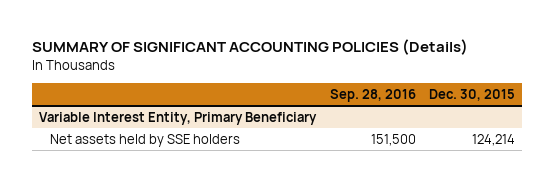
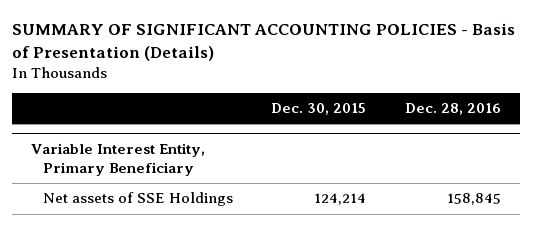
[32,39,469,56] SUMMARY OF SIGNIFICANT ACCOUNTING POLICIES (Details) -> [12,23,516,61] SUMMARY OF SIGNIFICANT ACCOUNTING POLICIES - Basis of Presentation (Details)
[329,88,416,102] Sep. 28, 2016 -> none
none -> [405,103,502,116] Dec. 28, 2016
[49,133,240,147] Net assets held by SSE holders -> [42,192,233,207] Net assets of SSE Holdings

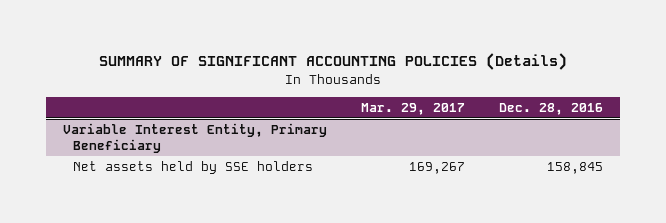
[12,23,516,61] SUMMARY OF SIGNIFICANT ACCOUNTING POLICIES - Basis of Presentation (Details) -> [98,53,567,71] SUMMARY OF SIGNIFICANT ACCOUNTING POLICIES (Details)
[271,103,367,116] Dec. 30, 2015 -> none
none -> [360,102,465,115] Mar. 29, 2017
[42,192,233,207] Net assets of SSE Holdings -> [73,161,314,175] Net assets held by SSE holders

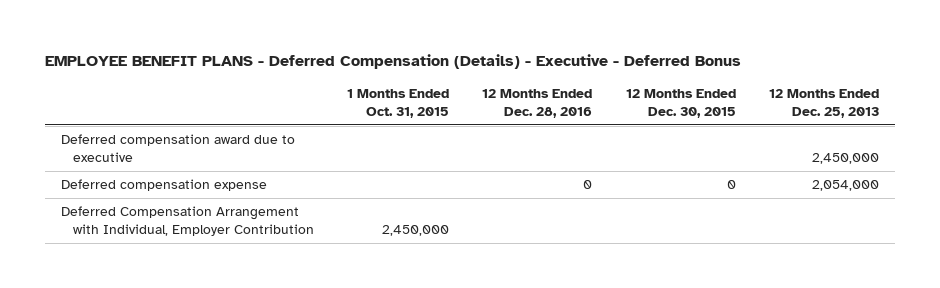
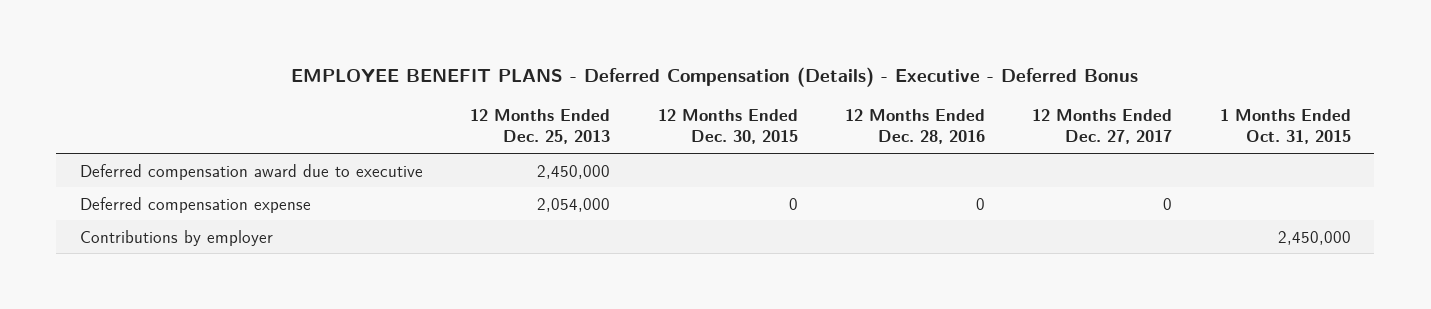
none -> [1032,109,1173,145] 12 Months Ended Dec. 27, 2017
[61,206,315,236] Deferred Compensation Arrangement with Individual, Employer Contribution -> [80,229,274,246] Contributions by employer

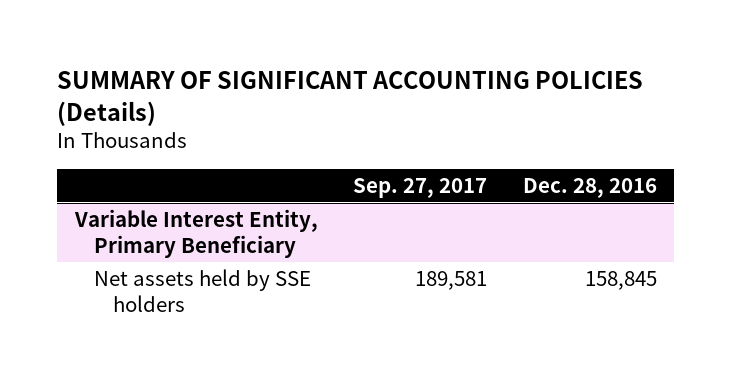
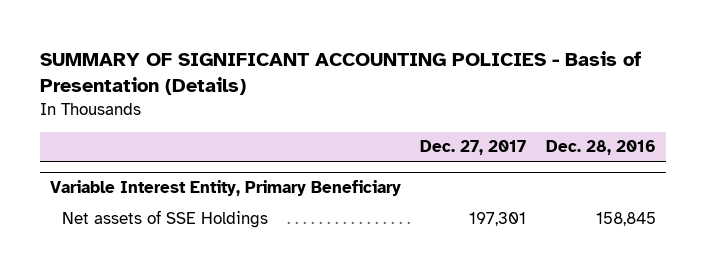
[57,71,644,126] SUMMARY OF SIGNIFICANT ACCOUNTING POLICIES (Details) -> [39,50,641,96] SUMMARY OF SIGNIFICANT ACCOUNTING POLICIES - Basis of Presentation (Details)
[353,177,488,198] Sep. 27, 2017 -> none
none -> [420,140,527,156] Dec. 27, 2017
[93,268,311,313] Net assets held by SSE holders -> [61,209,268,228] Net assets of SSE Holdings

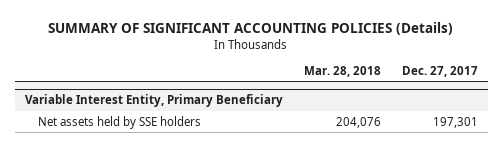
[39,50,641,96] SUMMARY OF SIGNIFICANT ACCOUNTING POLICIES - Basis of Presentation (Details) -> [48,21,454,35] SUMMARY OF SIGNIFICANT ACCOUNTING POLICIES (Details)
[545,140,656,156] Dec. 28, 2016 -> none
none -> [303,65,381,77] Mar. 28, 2018
[61,209,268,228] Net assets of SSE Holdings -> [38,115,202,129] Net assets held by SSE holders

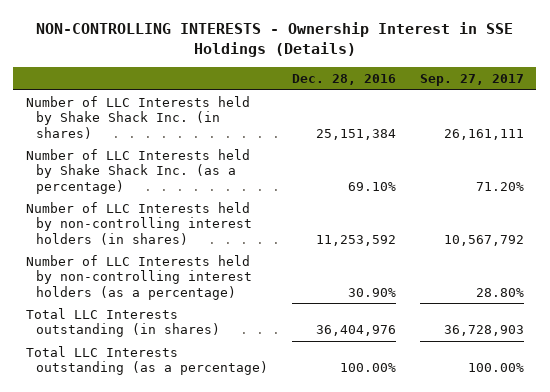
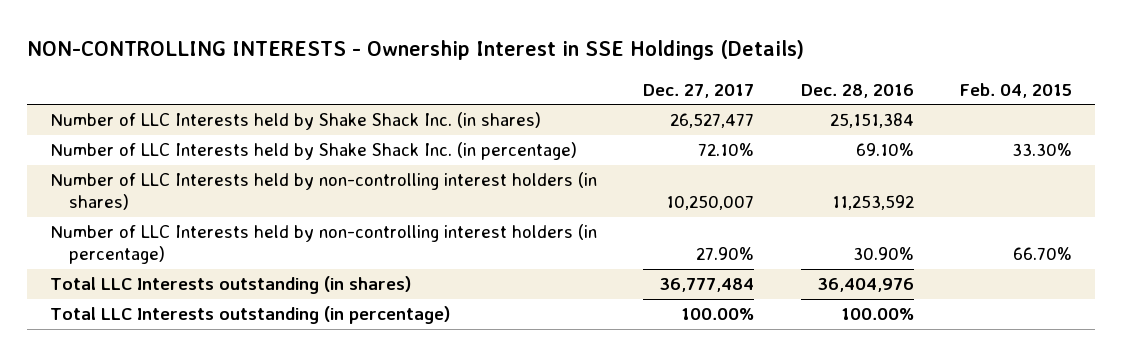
[420,74,525,87] Sep. 27, 2017 -> none
none -> [643,83,755,98] Dec. 27, 2017
none -> [960,82,1073,98] Feb. 04, 2015
[25,148,250,194] Number of LLC Interests held by Shake Shack Inc. (as a percentage) -> [50,142,578,161] Number of LLC Interests held by Shake Shack Inc. (in percentage)
[25,254,252,300] Number of LLC Interests held by non-controlling interest holders (as a percentage) -> [50,224,598,265] Number of LLC Interests held by non-controlling interest holders (in percentage)
[25,345,268,376] Total LLC Interests outstanding (as a percentage) -> [50,306,451,325] Total LLC Interests outstanding (in percentage)

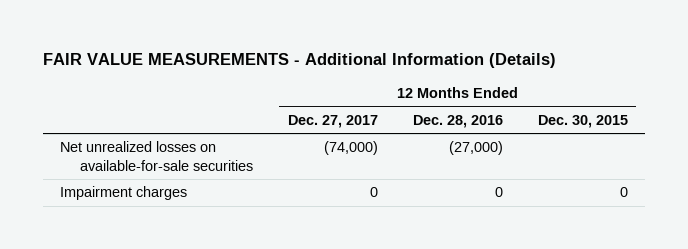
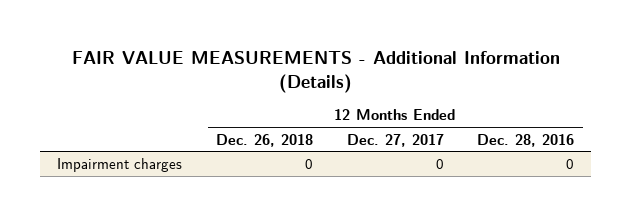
[537,114,628,128] Dec. 30, 2015 -> none
none -> [215,133,313,147] Dec. 26, 2018
[60,141,254,171] Net unrealized losses on available-for-sale securities -> none

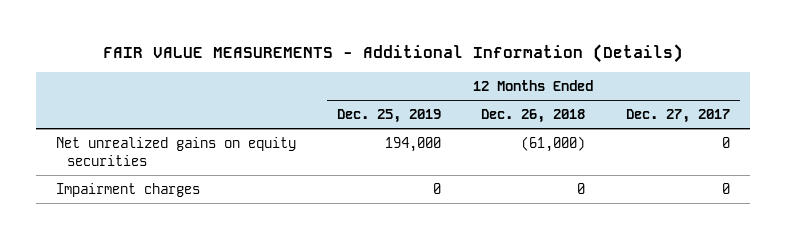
[477,133,575,147] Dec. 28, 2016 -> none
none -> [336,109,441,124] Dec. 25, 2019
none -> [56,137,297,167] Net unrealized gains on equity securities

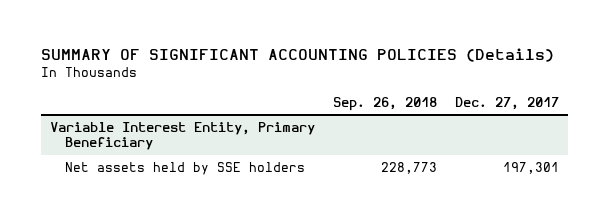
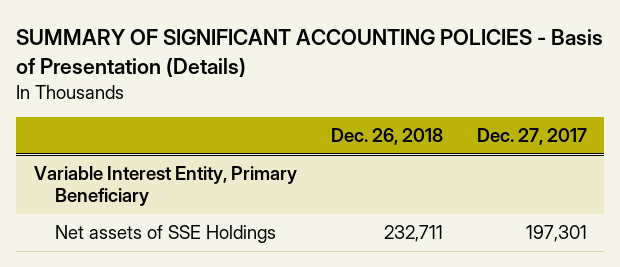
[41,48,555,63] SUMMARY OF SIGNIFICANT ACCOUNTING POLICIES (Details) -> [16,29,604,77] SUMMARY OF SIGNIFICANT ACCOUNTING POLICIES - Basis of Presentation (Details)
[332,96,437,111] Sep. 26, 2018 -> none
none -> [330,128,443,146] Dec. 26, 2018
[64,162,305,176] Net assets held by SSE holders -> [55,225,277,244] Net assets of SSE Holdings

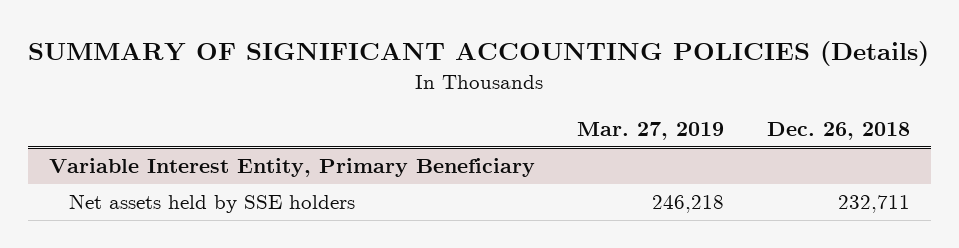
[16,29,604,77] SUMMARY OF SIGNIFICANT ACCOUNTING POLICIES - Basis of Presentation (Details) -> [28,41,930,67] SUMMARY OF SIGNIFICANT ACCOUNTING POLICIES (Details)
[476,128,587,146] Dec. 27, 2017 -> none
none -> [577,121,725,140] Mar. 27, 2019
[55,225,277,244] Net assets of SSE Holdings -> [68,194,355,214] Net assets held by SSE holders

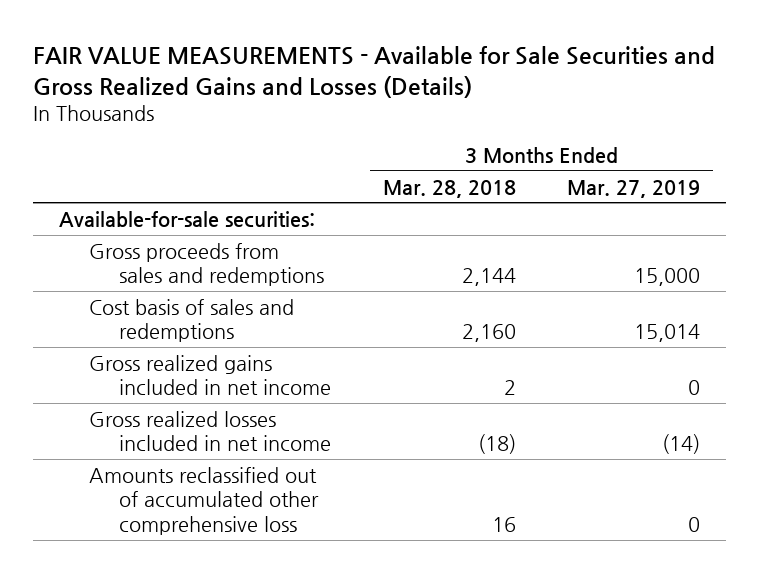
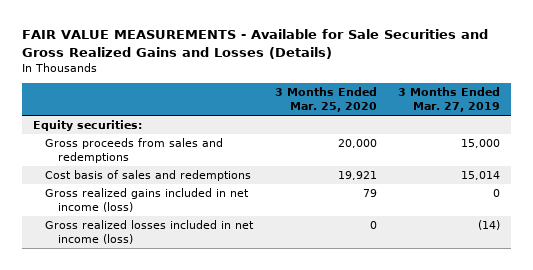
[382,179,516,198] Mar. 28, 2018 -> none
none -> [274,87,377,112] 3 Months Ended Mar. 25, 2020
[59,210,316,228] Available-for-sale securities: -> [32,120,142,132] Equity securities:
[89,466,320,535] Amounts reclassified out of accumulated other comprehensive loss -> none
[89,354,332,396] Gross realized gains included in net income -> [45,188,250,212] Gross realized gains included in net income (loss)
[89,410,332,452] Gross realized losses included in net income -> [45,220,255,244] Gross realized losses included in net income (loss)

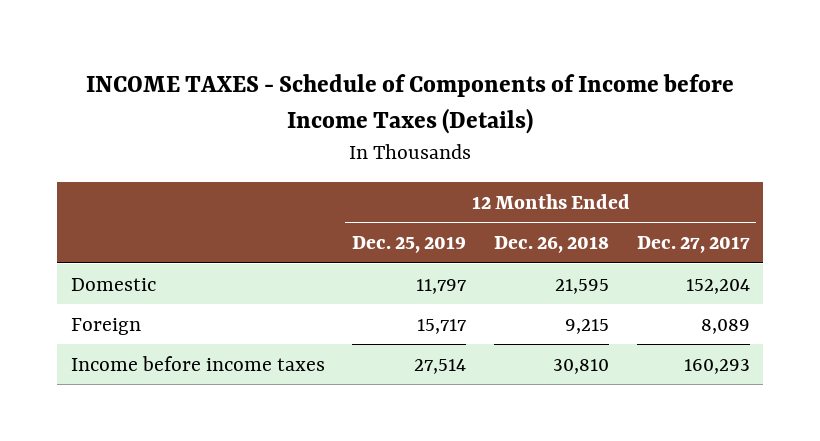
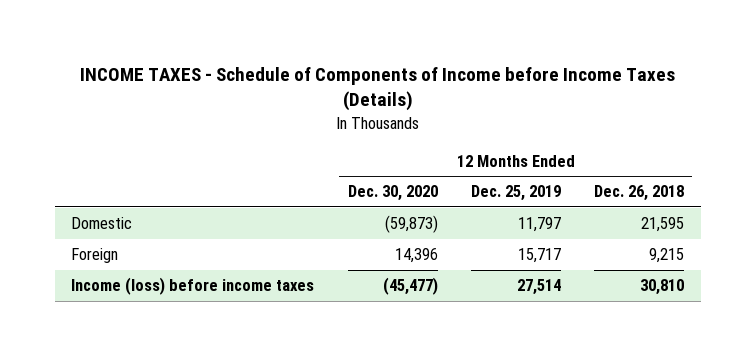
[636,236,750,254] Dec. 27, 2017 -> none
none -> [347,185,438,202] Dec. 30, 2020
[70,355,325,371] Income before income taxes -> [71,277,315,296] Income (loss) before income taxes

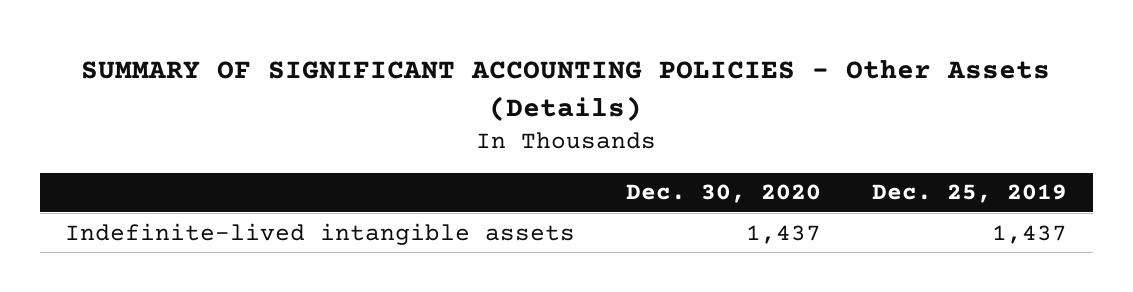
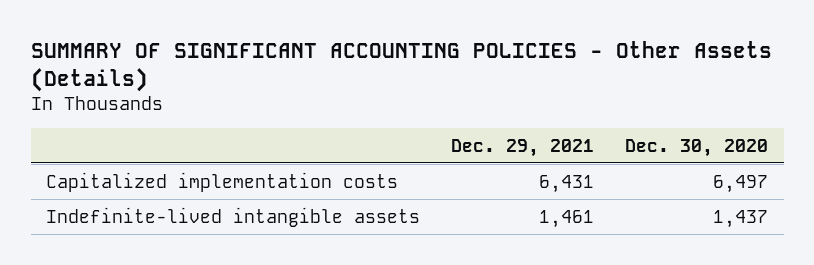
[872,184,1068,204] Dec. 25, 2019 -> none
none -> [451,138,595,157] Dec. 29, 2021
none -> [46,171,399,192] Capitalized implementation costs

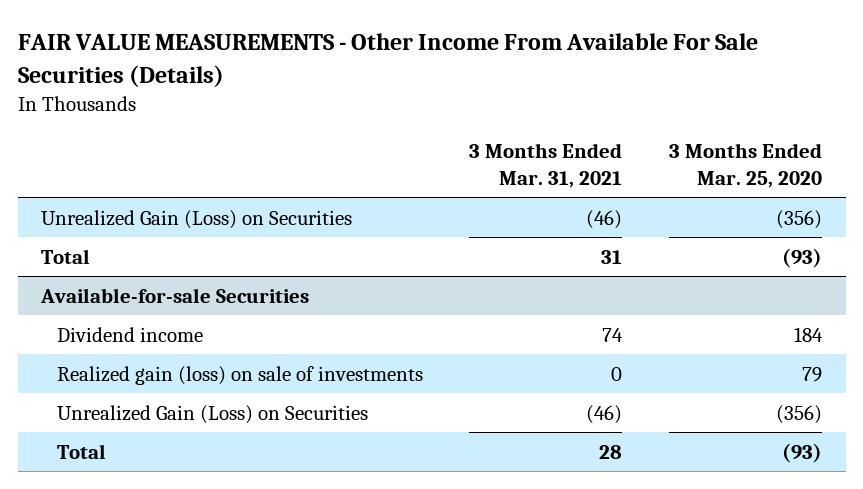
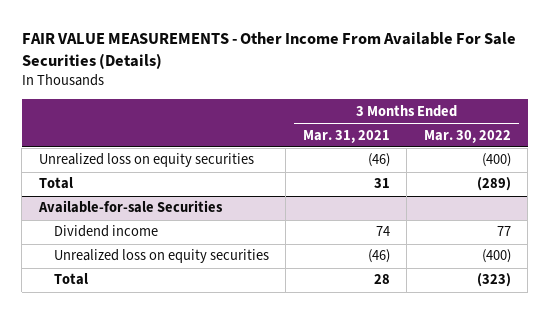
[669,143,823,188] 3 Months Ended Mar. 25, 2020 -> none
none -> [423,129,511,143] Mar. 30, 2022
[40,209,352,229] Unrealized Gain (Loss) on Securities -> [38,153,254,168] Unrealized loss on equity securities
[56,365,423,385] Realized gain (loss) on sale of investments -> none
[56,404,368,424] Unrealized Gain (Loss) on Securities -> [53,249,269,264] Unrealized loss on equity securities

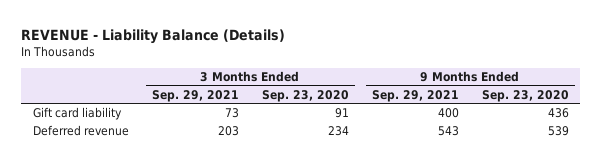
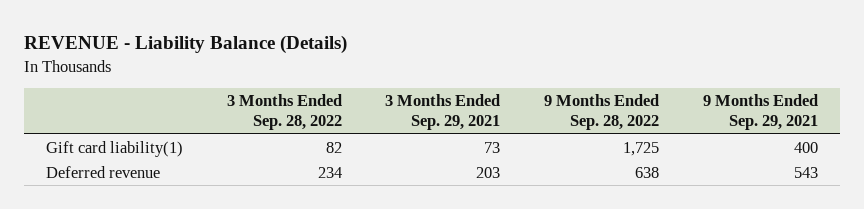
[261,89,349,102] Sep. 23, 2020 -> none
[481,89,569,102] Sep. 23, 2020 -> none
none -> [226,94,342,131] 3 Months Ended Sep. 28, 2022
none -> [544,94,660,131] 9 Months Ended Sep. 28, 2022
[32,107,122,121] Gift card liability -> [45,141,183,158] Gift card liability(1)

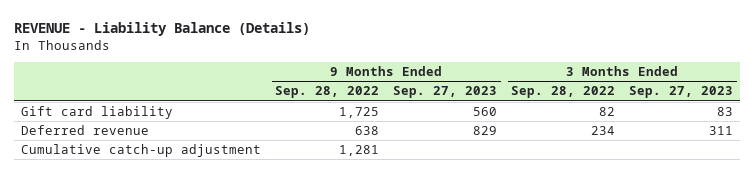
[385,94,501,131] 3 Months Ended Sep. 29, 2021 -> none
[702,94,818,131] 9 Months Ended Sep. 29, 2021 -> none
none -> [393,86,498,99] Sep. 27, 2023
none -> [629,86,734,99] Sep. 27, 2023
[45,141,183,158] Gift card liability(1) -> [21,106,174,120] Gift card liability
none -> [21,144,262,158] Cumulative catch-up adjustment

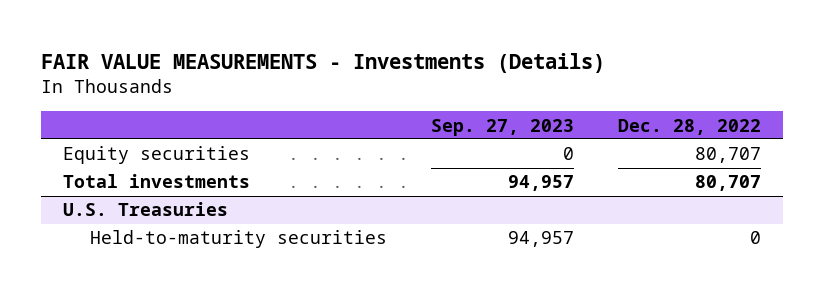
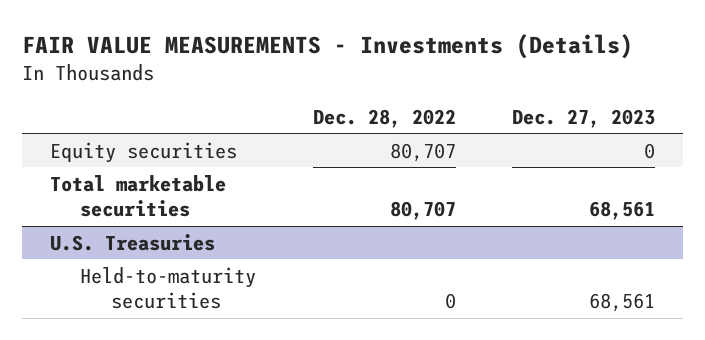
[431,118,575,136] Sep. 27, 2023 -> none
none -> [512,108,656,128] Dec. 27, 2023
[63,174,251,189] Total investments -> [50,174,227,218] Total marketable securities

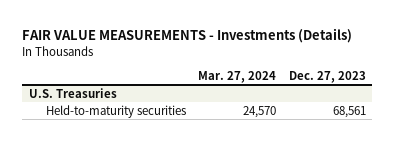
[312,108,456,128] Dec. 28, 2022 -> none
none -> [198,71,277,84] Mar. 27, 2024
[50,141,238,163] Equity securities -> none
[50,174,227,218] Total marketable securities -> none

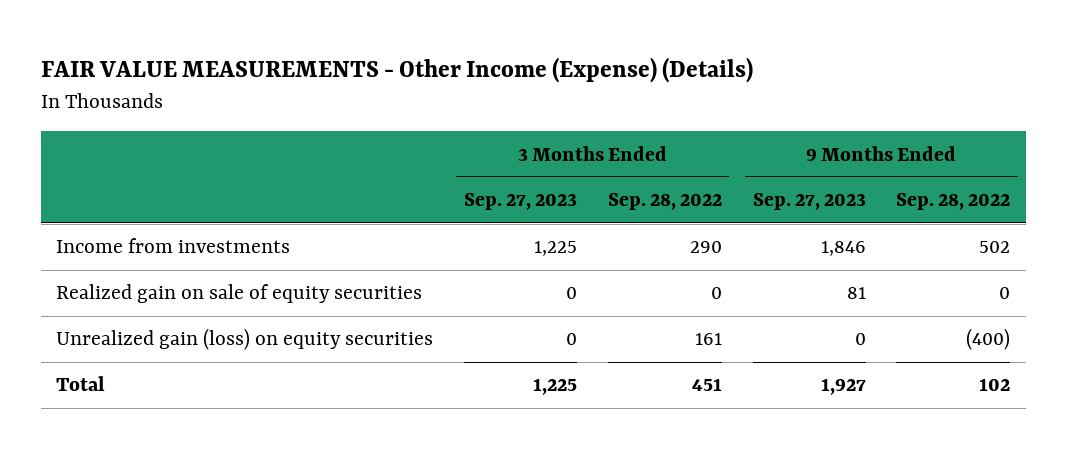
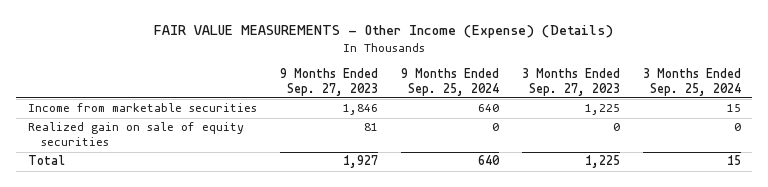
[607,193,722,211] Sep. 28, 2022 -> none
[896,193,1011,211] Sep. 28, 2022 -> none
none -> [400,67,499,96] 9 Months Ended Sep. 25, 2024
none -> [642,67,741,96] 3 Months Ended Sep. 25, 2024
[56,238,291,254] Income from investments -> [27,103,257,113] Income from marketable securities
[56,328,434,351] Unrealized gain (loss) on equity securities -> none

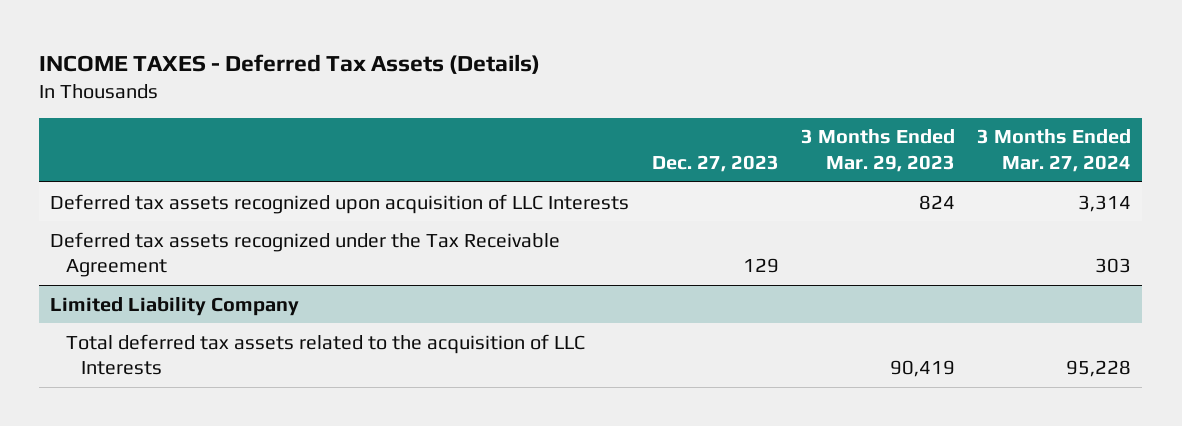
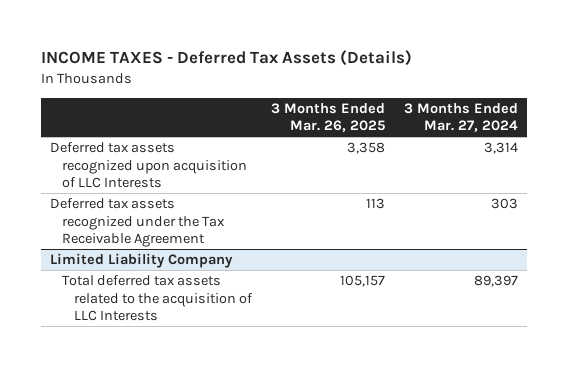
[651,155,779,173] Dec. 27, 2023 -> none
[801,129,956,173] 3 Months Ended Mar. 29, 2023 -> none
none -> [270,102,385,133] 3 Months Ended Mar. 26, 2025
[1066,360,1132,378] 95,228 -> [473,275,518,288] 89,397

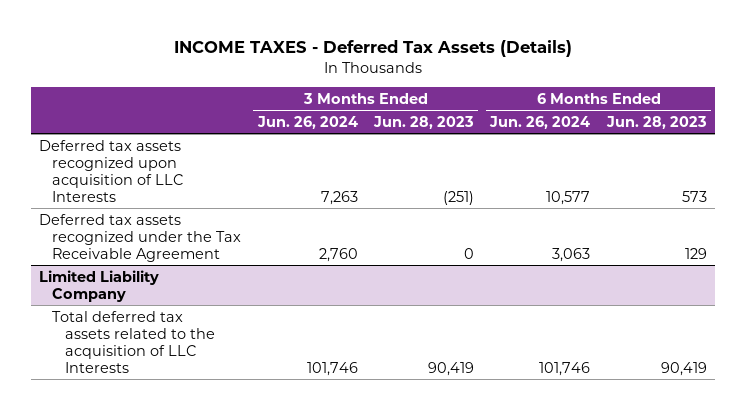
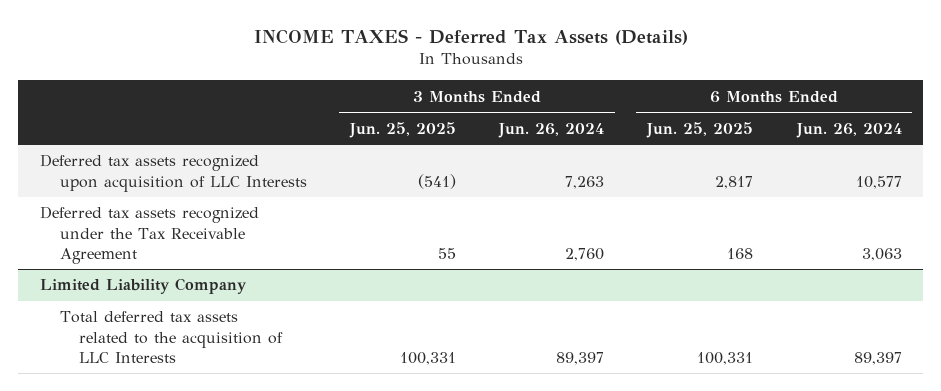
[373,115,475,129] Jun. 28, 2023 -> none
[605,115,707,129] Jun. 28, 2023 -> none
none -> [348,121,456,138] Jun. 25, 2025
none -> [646,121,754,138] Jun. 25, 2025
[306,361,358,376] 101,746 -> [556,351,605,365] 89,397
[539,361,591,376] 101,746 -> [853,351,902,365] 89,397

